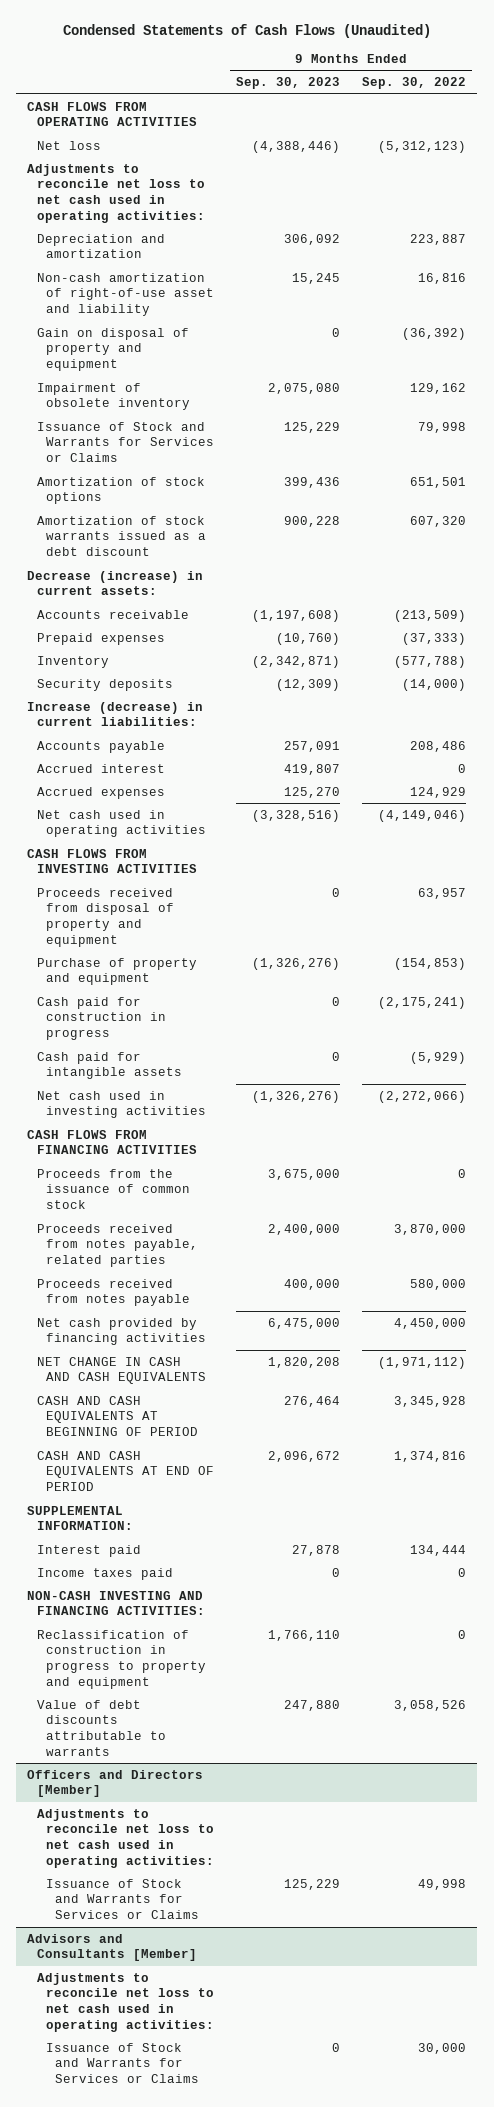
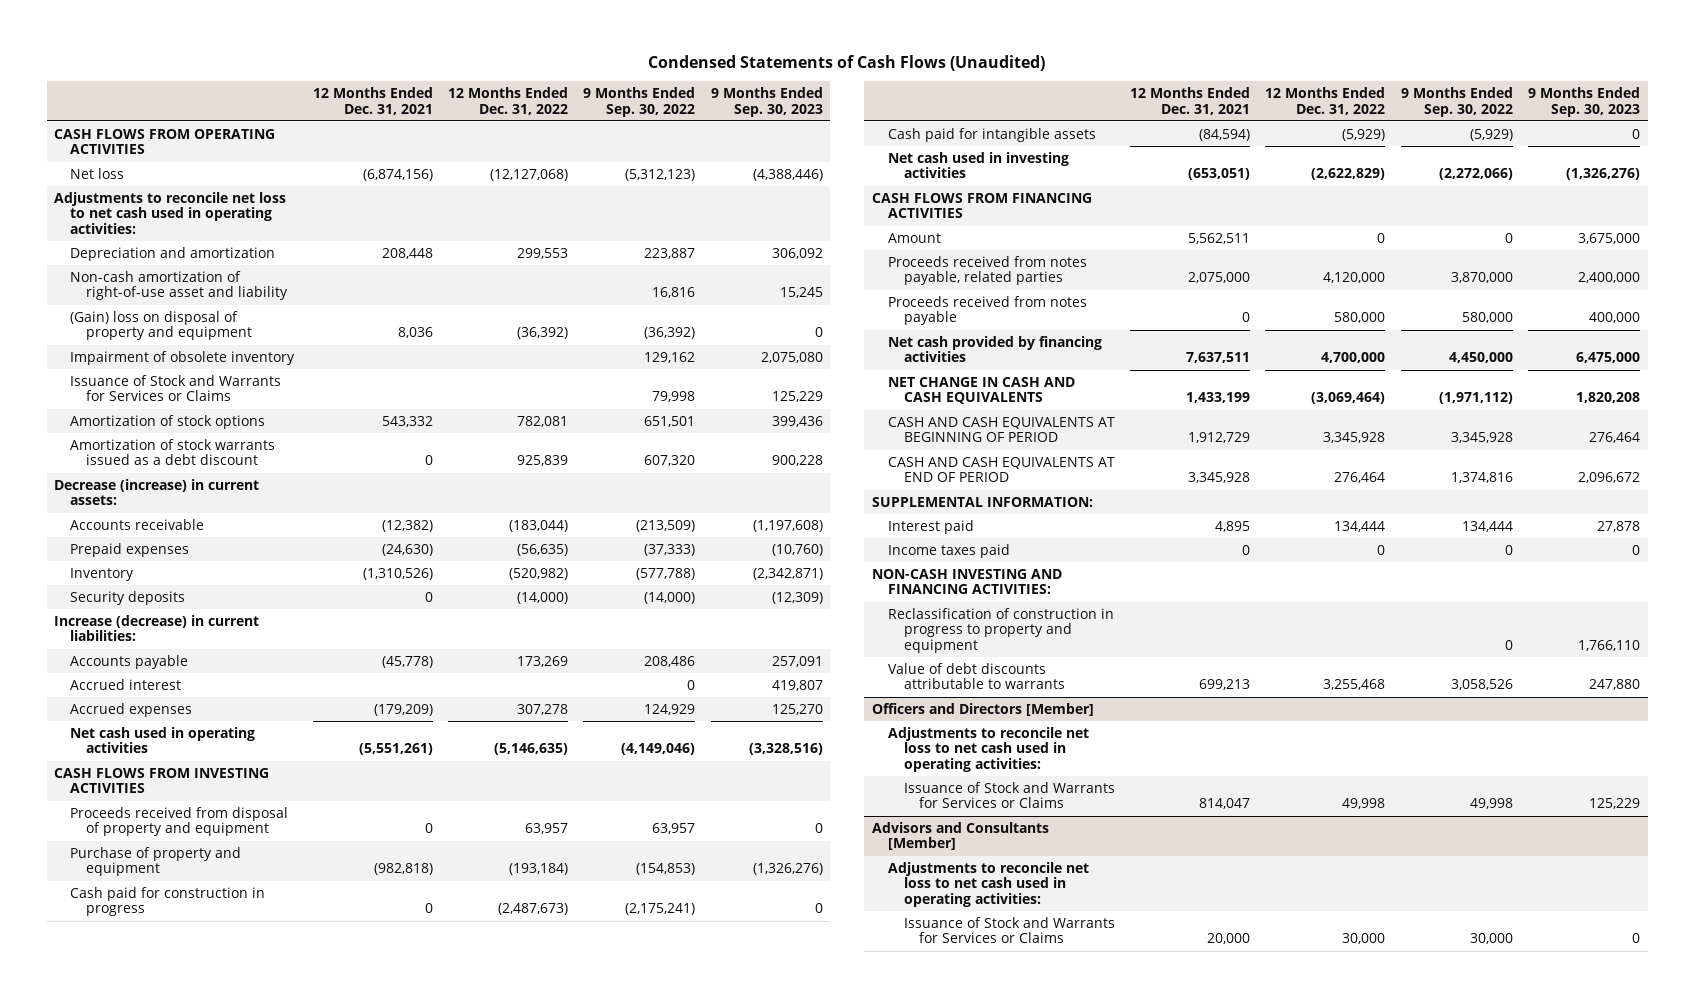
none -> [312,86,433,115] 12 Months Ended Dec. 31, 2021
none -> [448,86,569,115] 12 Months Ended Dec. 31, 2022
[36,327,189,372] Gain on disposal of property and equipment -> [70,310,253,341] (Gain) loss on disposal of property and equipment
[36,1168,190,1210] Proceeds from the issuance of common stock -> [887,232,941,243] Amount

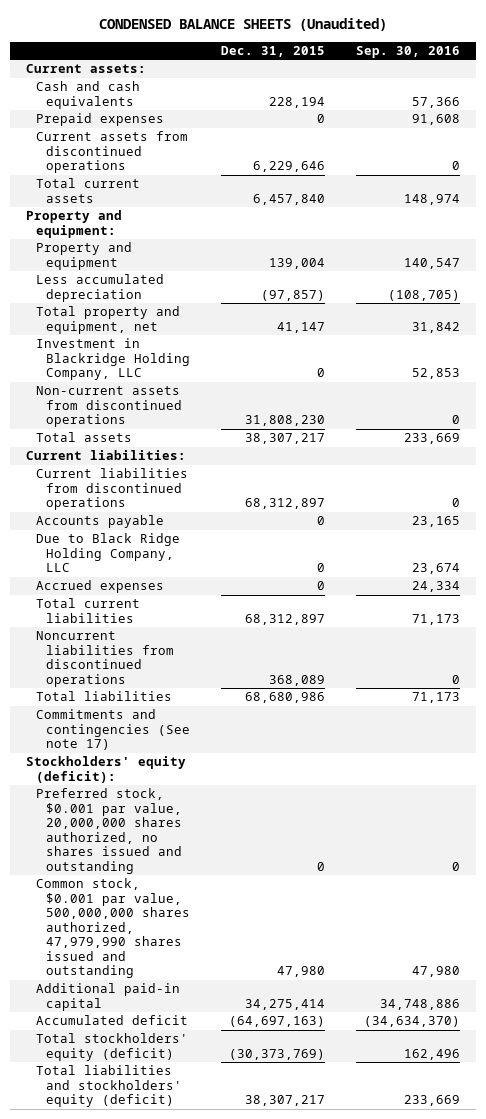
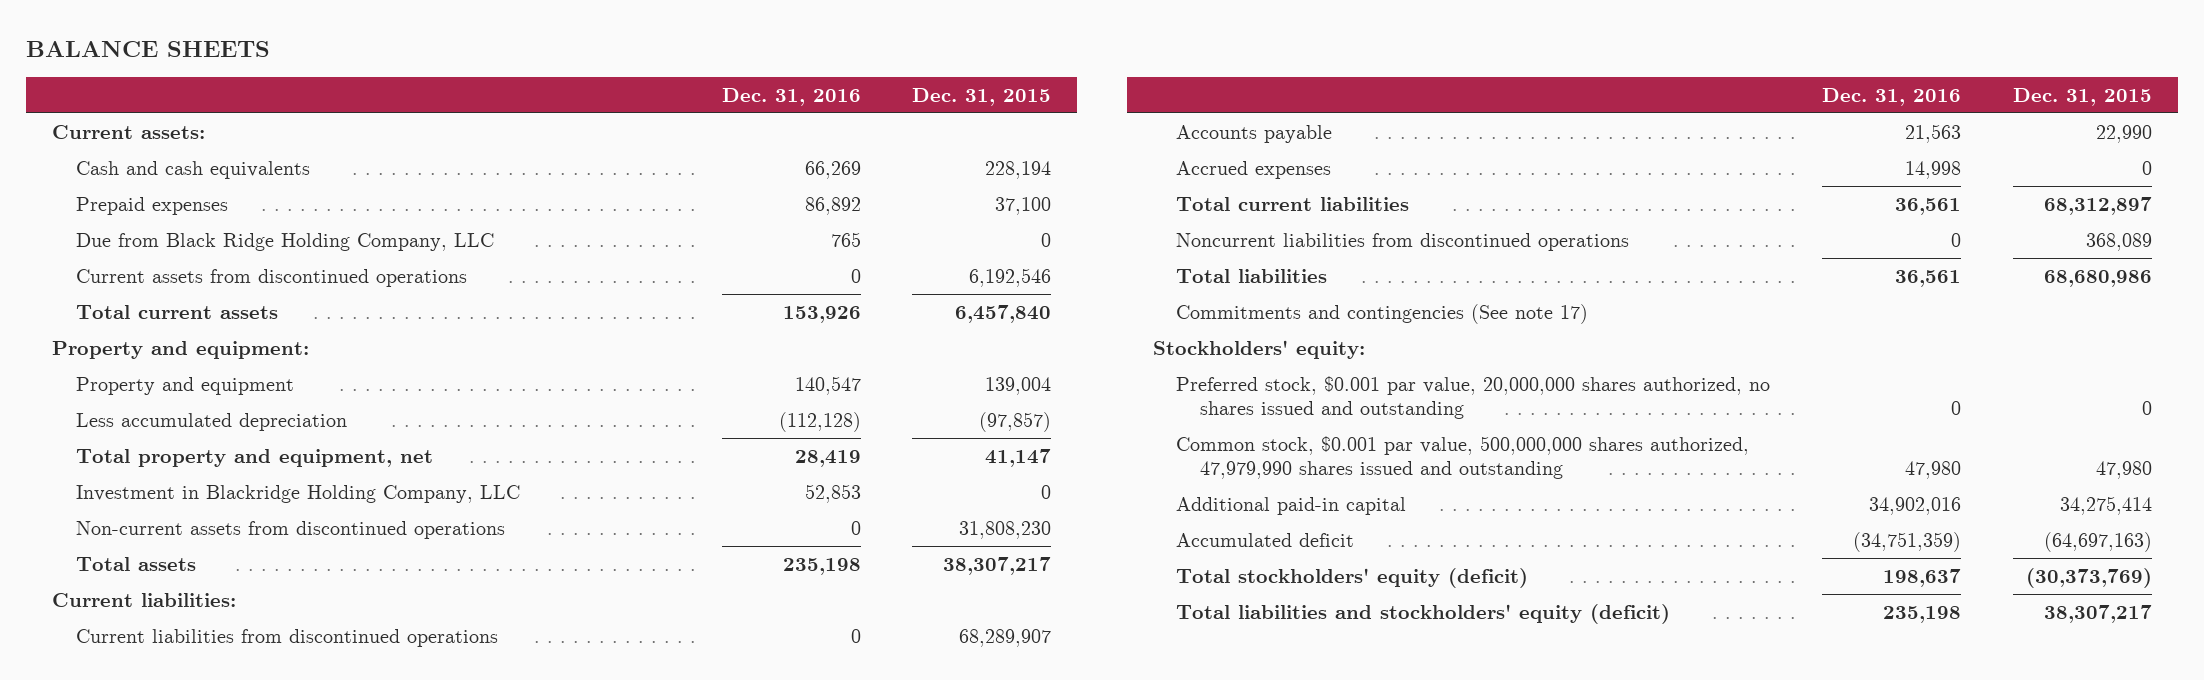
[98,18,387,32] CONDENSED BALANCE SHEETS (Unaudited) -> [26,40,271,57] BALANCE SHEETS
[356,45,461,58] Sep. 30, 2016 -> none
none -> [721,87,861,106] Dec. 31, 2016
[316,114,325,124] 0 -> [995,196,1052,215] 37,100
none -> [75,232,494,251] Due from Black Ridge Holding Company, LLC
[252,161,325,173] 6,229,646 -> [969,267,1052,287] 6,192,546
[35,533,180,573] Due to Black Ridge Holding Company, LLC -> none
[244,498,325,510] 68,312,897 -> [959,628,1052,647] 68,289,907
[316,516,325,526] 0 -> [2096,124,2153,143] 22,990
[25,756,186,783] Stockholders' equity (deficit): -> [1152,339,1365,359] Stockholders' equity:

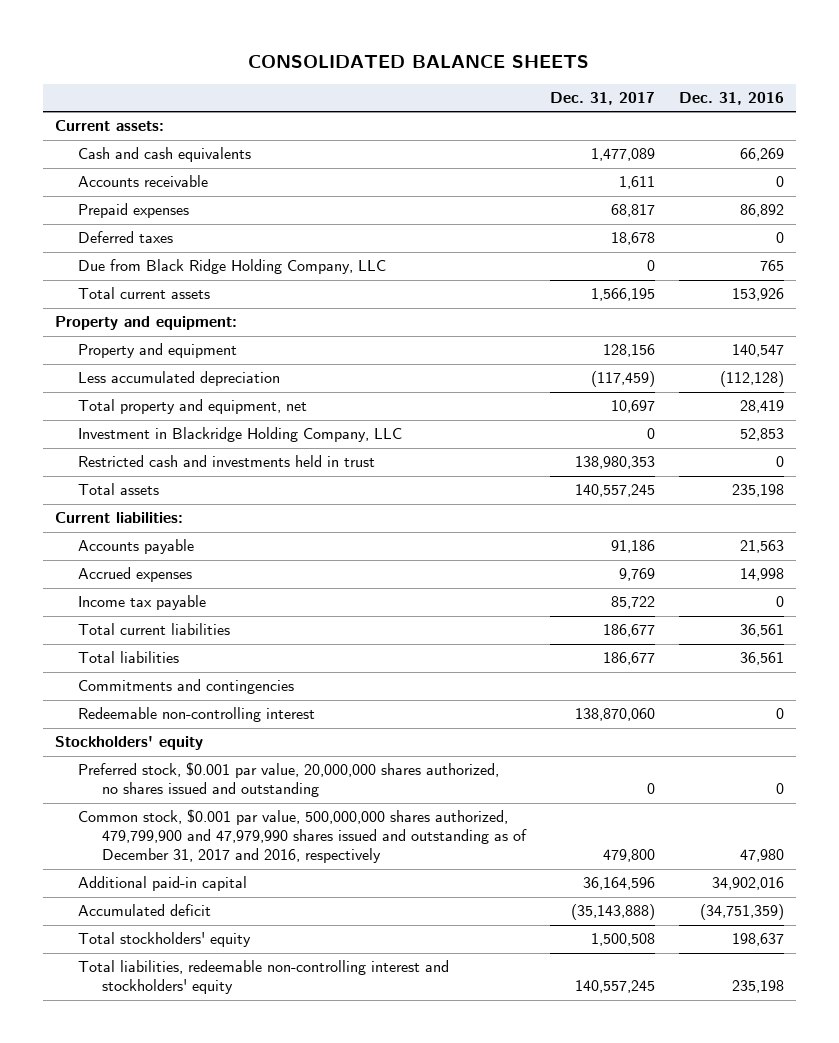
[26,40,271,57] BALANCE SHEETS -> [248,54,590,68] CONSOLIDATED BALANCE SHEETS
[912,87,1052,106] Dec. 31, 2015 -> none
none -> [549,92,655,106] Dec. 31, 2017
none -> [78,175,209,188] Accounts receivable
none -> [78,231,174,244] Deferred taxes
[75,268,467,287] Current assets from discontinued operations -> none
[75,520,505,539] Non-current assets from discontinued operations -> none
none -> [78,455,376,468] Restricted cash and investments held in trust
[75,628,498,647] Current liabilities from discontinued operations -> none
none -> [78,595,207,611] Income tax payable
[1176,232,1630,251] Noncurrent liabilities from discontinued operations -> none
[1176,303,1589,324] Commitments and contingencies (See note 17) -> [78,679,295,695] Commitments and contingencies
none -> [78,707,316,723] Redeemable non-controlling interest
[1152,339,1365,359] Stockholders' equity: -> [54,736,203,751] Stockholders' equity
[1176,435,1750,480] Common stock, $0.001 par value, 500,000,000 shares authorized, 47,979,990 shares issued and outstanding -> [78,809,528,864] Common stock, $0.001 par value, 500,000,000 shares authorized, 479,799,900 and 47,979,990 shares issued and outstanding as of December 31, 2017 and 2016, respectively
[1176,567,1529,588] Total stockholders' equity (deficit) -> [78,932,252,948] Total stockholders' equity
[1176,603,1671,624] Total liabilities and stockholders' equity (deficit) -> [78,960,450,995] Total liabilities, redeemable non-controlling interest and stockholders' equity

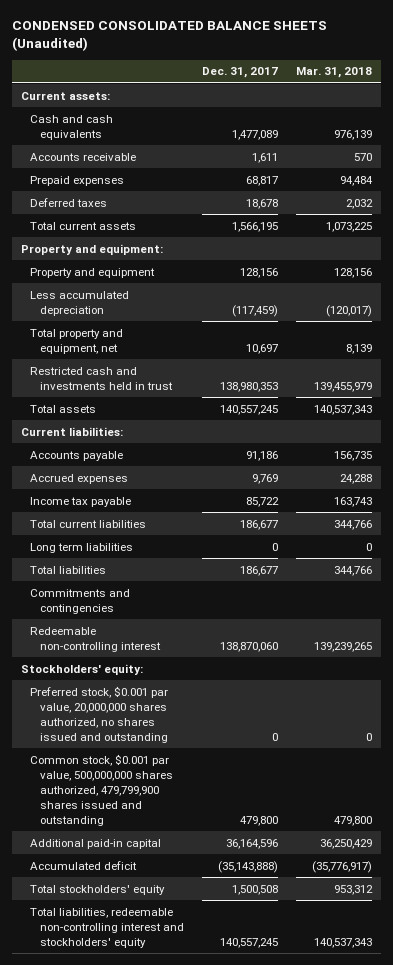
[248,54,590,68] CONSOLIDATED BALANCE SHEETS -> [11,20,327,52] CONDENSED CONSOLIDATED BALANCE SHEETS (Unaudited)
[678,92,784,106] Dec. 31, 2016 -> none
none -> [296,67,373,79] Mar. 31, 2018
[78,259,387,275] Due from Black Ridge Holding Company, LLC -> none
[78,427,403,443] Investment in Blackridge Holding Company, LLC -> none
none -> [30,542,134,553] Long term liabilities
[54,736,203,751] Stockholders' equity -> [21,663,144,675] Stockholders' equity:
[78,809,528,864] Common stock, $0.001 par value, 500,000,000 shares authorized, 479,799,900 and 47,979,990 shares issued and outstanding as of December 31, 2017 and 2016, respectively -> [30,753,173,826] Common stock, $0.001 par value, 500,000,000 shares authorized, 479,799,900 shares issued and outstanding

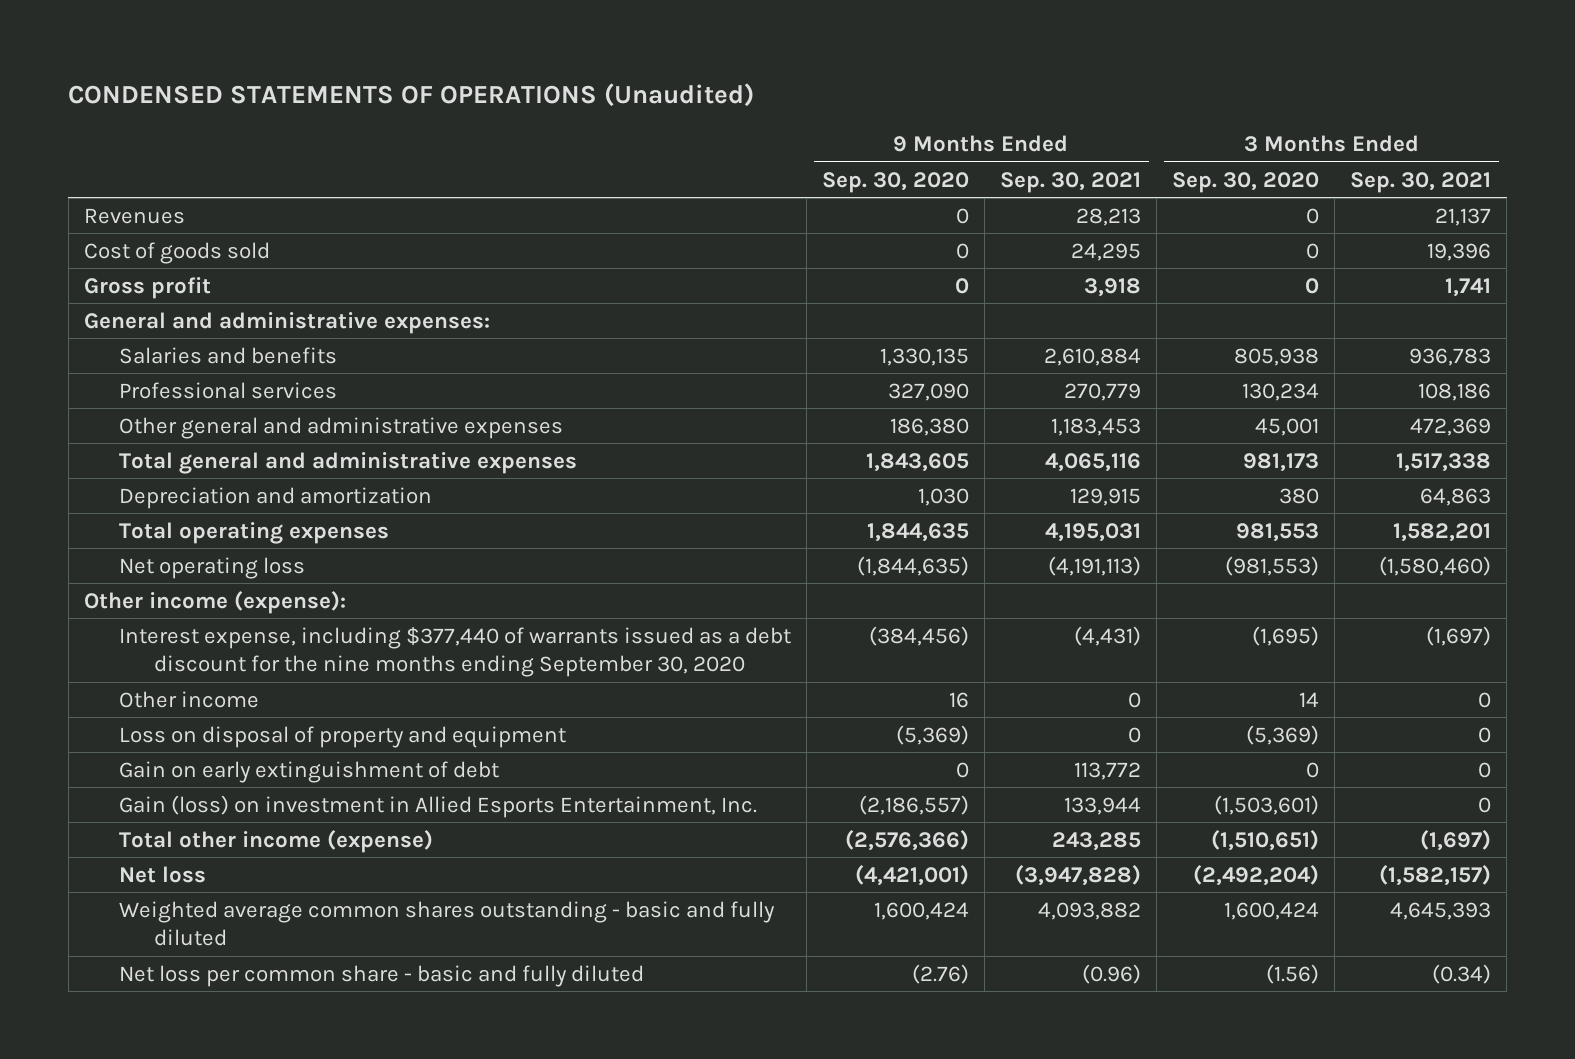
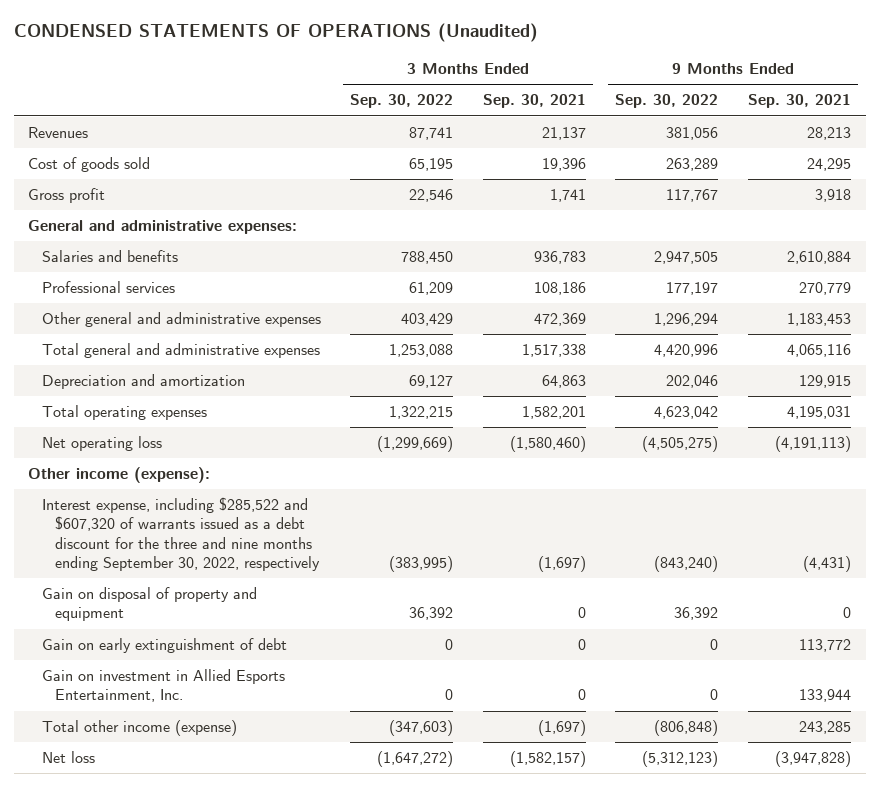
[821,171,969,193] Sep. 30, 2020 -> none
[1172,171,1320,193] Sep. 30, 2020 -> none
none -> [350,94,454,109] Sep. 30, 2022
none -> [615,94,719,109] Sep. 30, 2022
[118,690,259,708] Other income -> none
[118,626,791,678] Interest expense, including $377,440 of warrants issued as a debt discount for the nine months ending September 30, 2020 -> [41,497,321,571] Interest expense, including $285,522 and $607,320 of warrants issued as a debt discount for the three and nine months ending September 30, 2022, respectively
[118,725,566,748] Loss on disposal of property and equipment -> [41,587,257,622] Gain on disposal of property and equipment
[118,794,757,818] Gain (loss) on investment in Allied Esports Entertainment, Inc. -> [41,669,285,703] Gain on investment in Allied Esports Entertainment, Inc.
[118,900,775,947] Weighted average common shares outstanding - basic and fully diluted -> none
[118,964,644,987] Net loss per common share - basic and fully diluted -> none

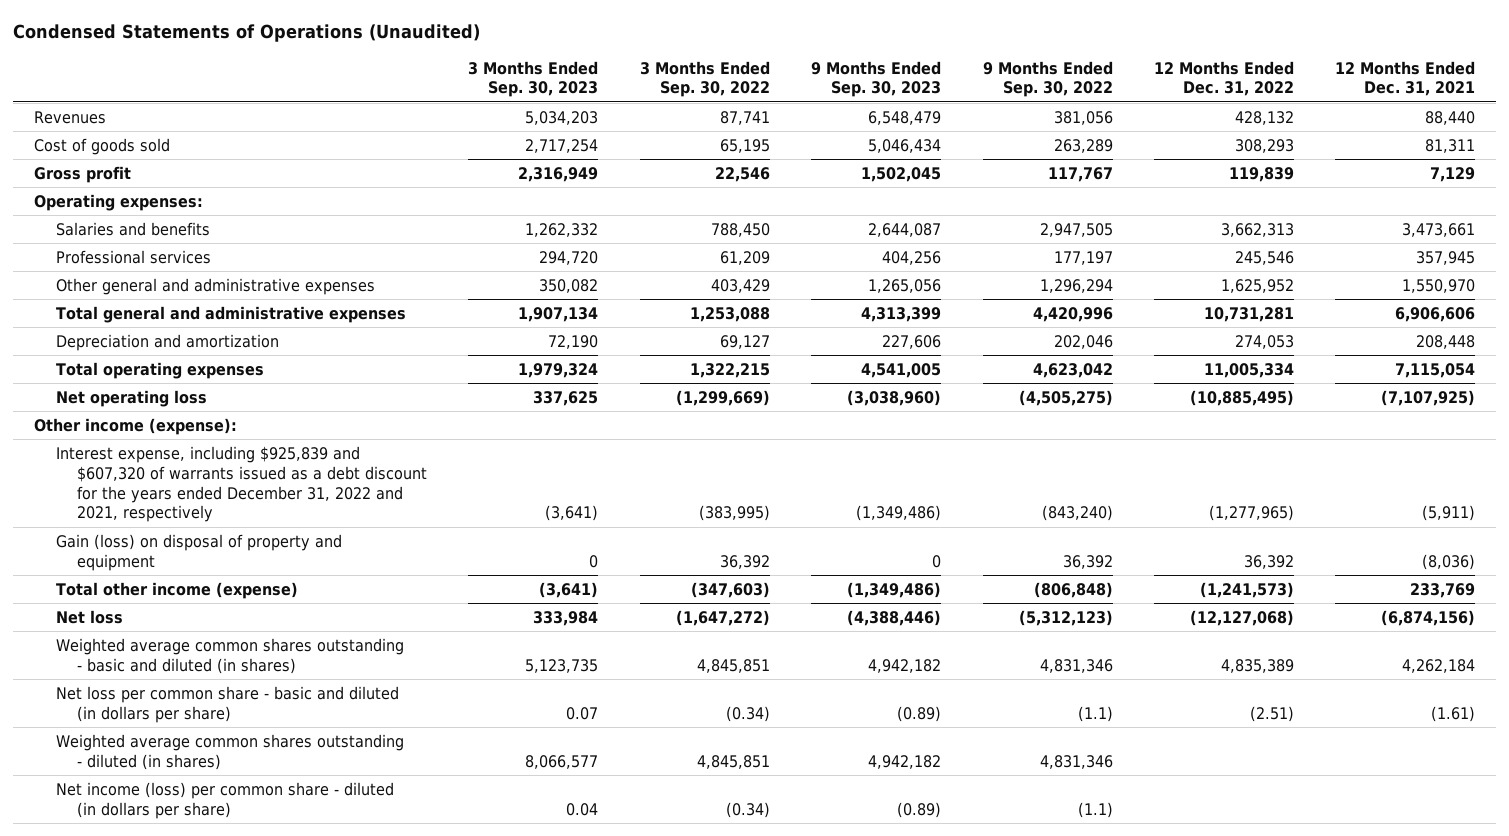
[13,23,538,43] CONDENSED STATEMENTS OF OPERATIONS (Unaudited) -> [13,24,481,43] Condensed Statements of Operations (Unaudited)
[482,94,586,109] Sep. 30, 2021 -> none
[747,94,851,109] Sep. 30, 2021 -> none
none -> [468,60,599,98] 3 Months Ended Sep. 30, 2023
none -> [811,60,942,98] 9 Months Ended Sep. 30, 2023
none -> [1153,60,1294,97] 12 Months Ended Dec. 31, 2022
none -> [1335,60,1476,97] 12 Months Ended Dec. 31, 2021
[28,220,298,235] General and administrative expenses: -> none
none -> [34,193,204,211] Operating expenses:
[41,638,287,654] Gain on early extinguishment of debt -> none
[41,669,285,703] Gain on investment in Allied Esports Entertainment, Inc. -> none
[41,497,321,571] Interest expense, including $285,522 and $607,320 of warrants issued as a debt discount for the three and nine months ending September 30, 2022, respectively -> [55,445,427,523] Interest expense, including $925,839 and $607,320 of warrants issued as a debt discount for the years ended December 31, 2022 and 2021, respectively
[41,587,257,622] Gain on disposal of property and equipment -> [55,533,342,571] Gain (loss) on disposal of property and equipment
none -> [55,637,404,674] Weighted average common shares outstanding - basic and diluted (in shares)
none -> [55,685,399,723] Net loss per common share - basic and diluted (in dollars per share)
none -> [55,733,404,770] Weighted average common shares outstanding - diluted (in shares)
none -> [55,781,394,819] Net income (loss) per common share - diluted (in dollars per share)

